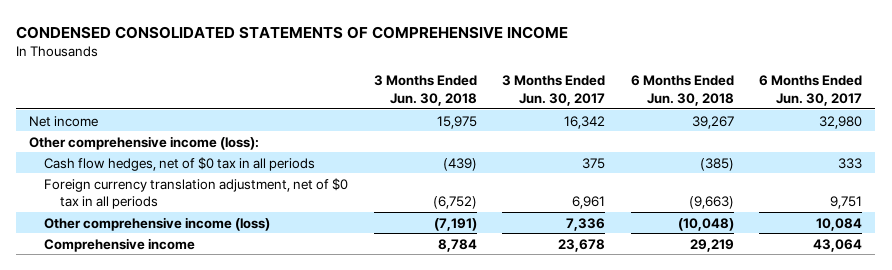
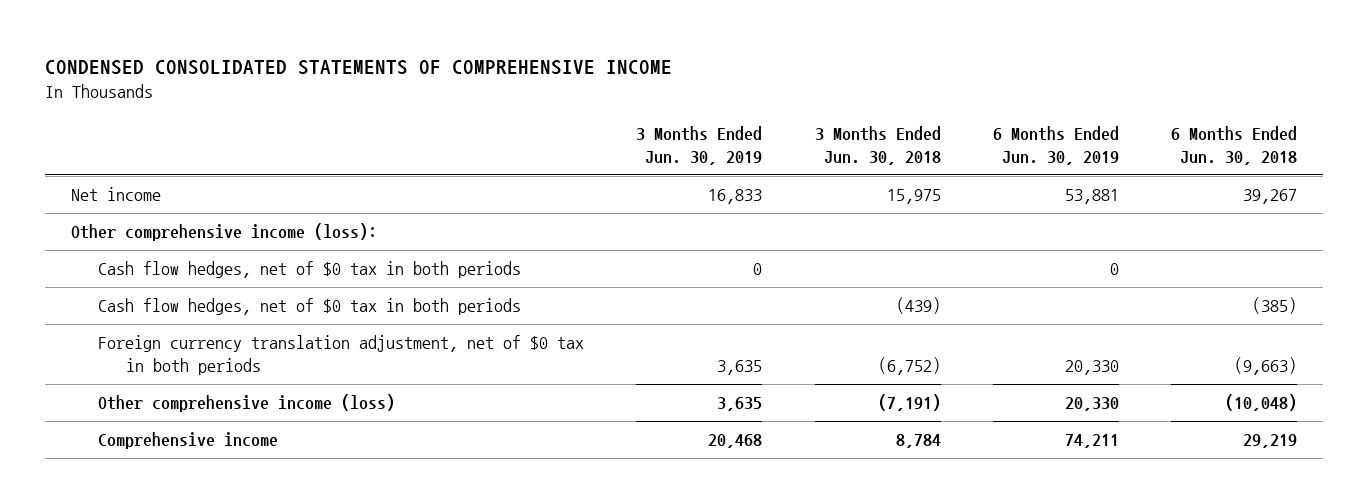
[502,75,606,107] 3 Months Ended Jun. 30, 2017 -> none
[759,75,863,107] 6 Months Ended Jun. 30, 2017 -> none
none -> [636,126,763,166] 3 Months Ended Jun. 30, 2019
none -> [992,126,1119,166] 6 Months Ended Jun. 30, 2019
none -> [98,261,522,279] Cash flow hedges, net of $0 tax in both periods
[44,156,316,171] Cash flow hedges, net of $0 tax in all periods -> [98,298,522,316] Cash flow hedges, net of $0 tax in both periods
[44,177,349,210] Foreign currency translation adjustment, net of $0 tax in all periods -> [98,335,585,376] Foreign currency translation adjustment, net of $0 tax in both periods

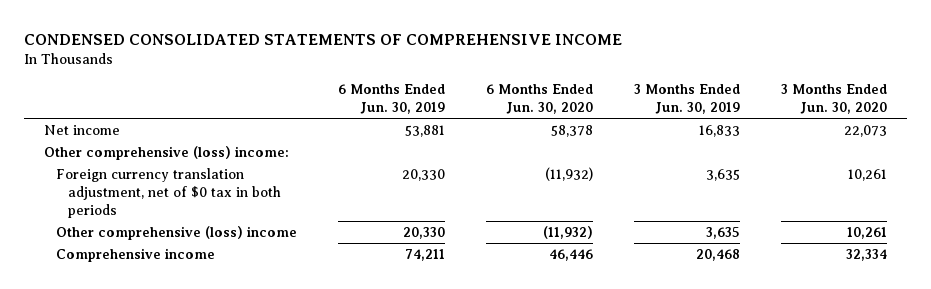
[814,126,941,166] 3 Months Ended Jun. 30, 2018 -> none
[1170,126,1297,166] 6 Months Ended Jun. 30, 2018 -> none
none -> [485,84,593,115] 6 Months Ended Jun. 30, 2020
none -> [780,84,887,115] 3 Months Ended Jun. 30, 2020
[98,261,522,279] Cash flow hedges, net of $0 tax in both periods -> none
[98,298,522,316] Cash flow hedges, net of $0 tax in both periods -> none
[70,223,377,242] Other comprehensive income (loss): -> [43,145,289,160] Other comprehensive (loss) income:
[98,394,396,413] Other comprehensive income (loss) -> [55,225,297,240] Other comprehensive (loss) income

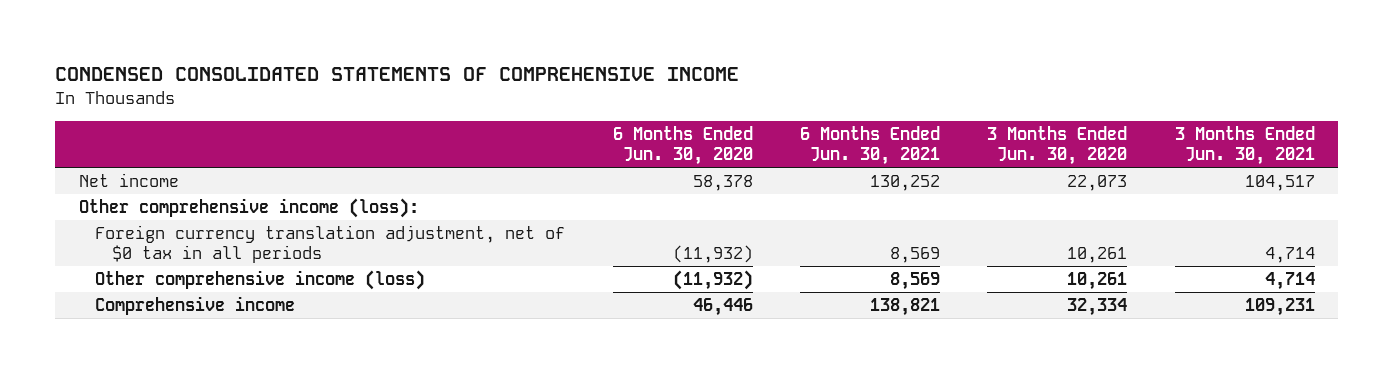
[337,84,445,115] 6 Months Ended Jun. 30, 2019 -> none
[633,84,740,115] 3 Months Ended Jun. 30, 2019 -> none
none -> [800,125,941,165] 6 Months Ended Jun. 30, 2021
none -> [1174,125,1315,165] 3 Months Ended Jun. 30, 2021
[43,145,289,160] Other comprehensive (loss) income: -> [78,198,419,219] Other comprehensive income (loss):
[55,167,281,218] Foreign currency translation adjustment, net of $0 tax in both periods -> [95,225,566,264] Foreign currency translation adjustment, net of $0 tax in all periods
[55,225,297,240] Other comprehensive (loss) income -> [95,270,426,291] Other comprehensive income (loss)

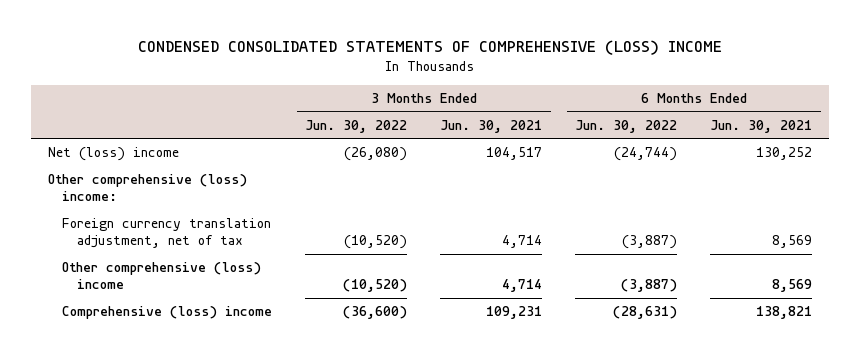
[55,67,740,82] CONDENSED CONSOLIDATED STATEMENTS OF COMPREHENSIVE INCOME -> [137,40,722,56] CONDENSED CONSOLIDATED STATEMENTS OF COMPREHENSIVE (LOSS) INCOME
[612,125,753,165] 6 Months Ended Jun. 30, 2020 -> none
[987,125,1128,165] 3 Months Ended Jun. 30, 2020 -> none
none -> [305,119,408,133] Jun. 30, 2022
none -> [575,119,678,133] Jun. 30, 2022
[78,173,179,188] Net income -> [47,147,179,162] Net (loss) income
[78,198,419,219] Other comprehensive income (loss): -> [47,174,247,202] Other comprehensive (loss) income:
[95,225,566,264] Foreign currency translation adjustment, net of $0 tax in all periods -> [62,218,272,249] Foreign currency translation adjustment, net of tax
[95,270,426,291] Other comprehensive income (loss) -> [62,262,262,290] Other comprehensive (loss) income
[95,296,296,316] Comprehensive income -> [62,306,273,320] Comprehensive (loss) income

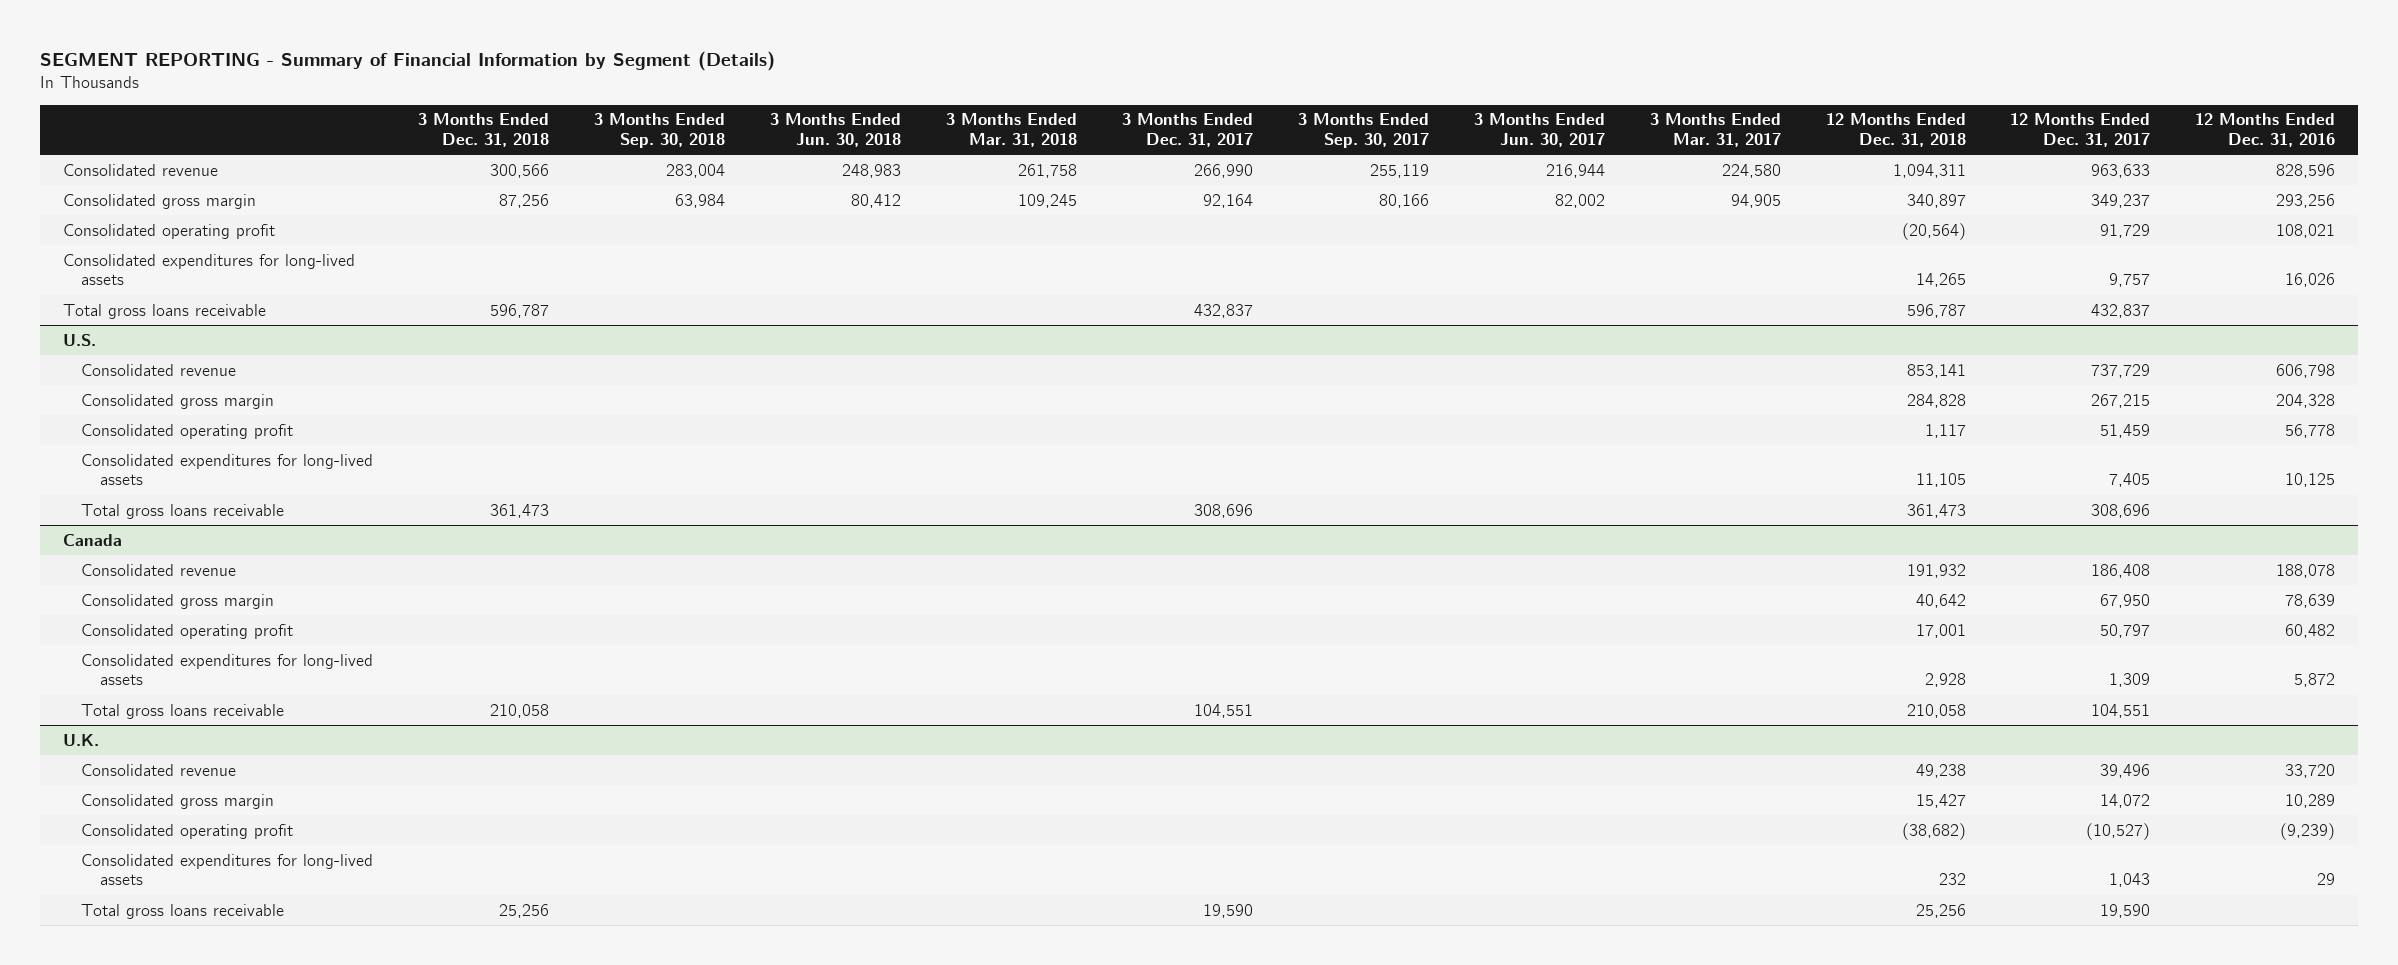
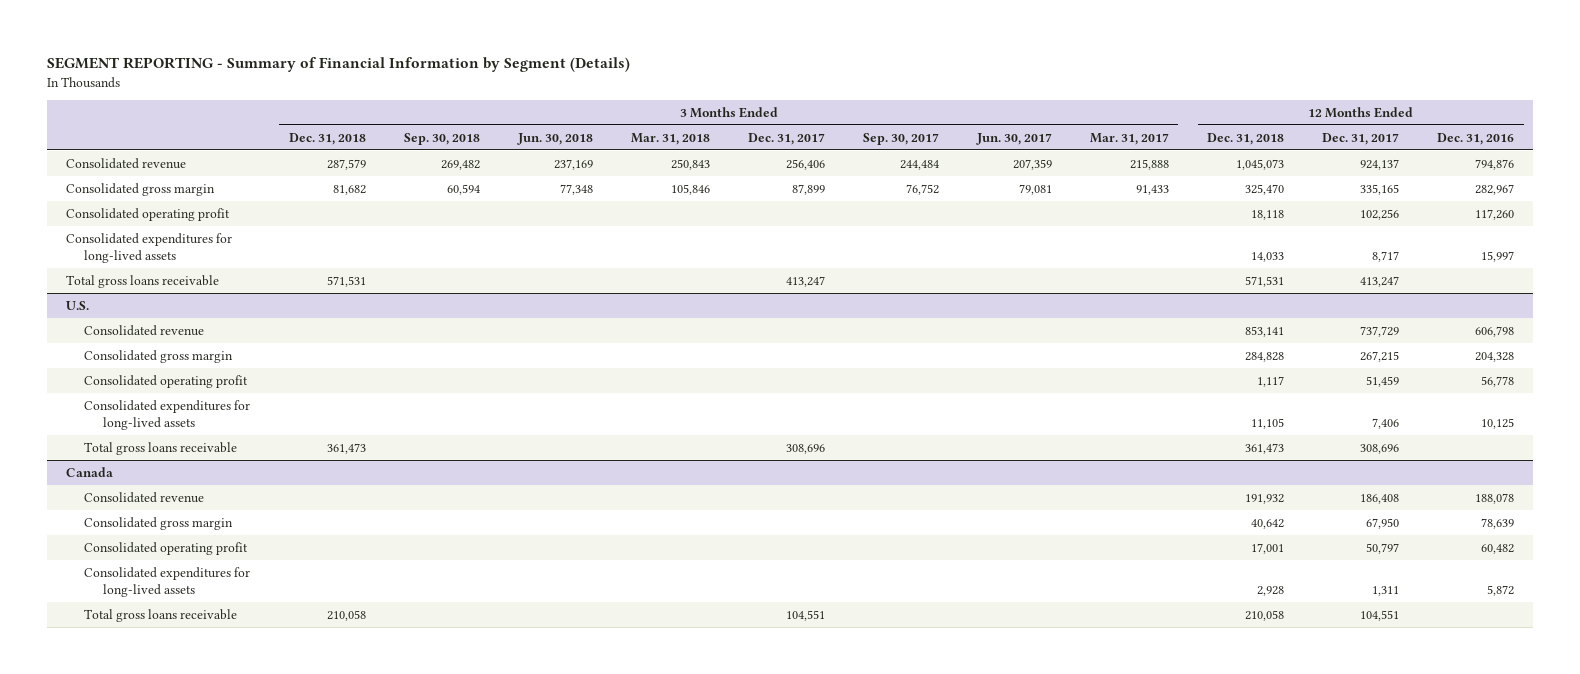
[490,163,550,178] 300,566 -> [326,158,366,170] 287,579
[666,163,726,178] 283,004 -> [440,159,480,170] 269,482
[842,163,902,178] 248,983 -> [553,158,593,170] 237,169
[1017,163,1077,178] 261,758 -> [670,158,710,170] 250,843
[1193,163,1253,178] 266,990 -> [785,158,825,170] 256,406
[1369,163,1429,178] 255,119 -> [899,159,939,170] 244,484
[1545,163,1605,178] 216,944 -> [1012,158,1052,170] 207,359
[1721,163,1781,178] 224,580 -> [1129,158,1169,170] 215,888
[1892,163,1966,178] 1,094,311 -> [1236,158,1285,170] 1,045,073
[2091,163,2151,178] 963,633 -> [1360,158,1400,170] 924,137
[2276,163,2336,178] 828,596 -> [1475,158,1515,170] 794,876
[499,193,550,208] 87,256 -> [332,184,366,195] 81,682
[675,193,726,208] 63,984 -> [446,183,480,195] 60,594
[851,193,902,208] 80,412 -> [559,183,593,195] 77,348
[1017,193,1077,208] 109,245 -> [670,183,710,195] 105,846
[1202,193,1253,208] 92,164 -> [791,183,825,195] 87,899
[1378,193,1429,208] 80,166 -> [905,183,939,195] 76,752
[1554,193,1605,208] 82,002 -> [1018,183,1052,195] 79,081
[1730,193,1781,208] 94,905 -> [1135,184,1169,195] 91,433
[1906,193,1966,208] 340,897 -> [1245,183,1285,195] 325,470
[2091,193,2151,208] 349,237 -> [1360,183,1400,195] 335,165
[2276,193,2336,208] 293,256 -> [1475,183,1515,195] 282,967
[1901,222,1966,240] (20,564) -> [1251,209,1285,220] 18,118
[2100,223,2151,238] 91,729 -> [1360,208,1400,220] 102,256
[2276,223,2336,238] 108,021 -> [1475,208,1515,220] 117,260
[1915,273,1966,288] 14,265 -> [1251,252,1285,263] 14,033
[2109,273,2151,288] 9,757 -> [1372,251,1400,263] 8,717
[2285,273,2336,288] 16,026 -> [1481,251,1515,263] 15,997
[490,303,550,318] 596,787 -> [326,275,366,287] 571,531
[1193,303,1253,318] 432,837 -> [785,275,825,287] 413,247
[1906,303,1966,318] 596,787 -> [1245,275,1285,287] 571,531
[2091,303,2151,318] 432,837 -> [1360,275,1400,287] 413,247
[2109,473,2151,488] 7,405 -> [1372,418,1400,430] 7,406
[2109,673,2151,688] 1,309 -> [1372,586,1400,597] 1,311
[62,733,99,746] U.K. -> none
[81,763,237,776] Consolidated revenue -> none
[81,793,275,809] Consolidated gross margin -> none
[81,823,294,839] Consolidated operating profit -> none
[81,853,374,886] Consolidated expenditures for long-lived assets -> none
[81,903,285,919] Total gross loans receivable -> none

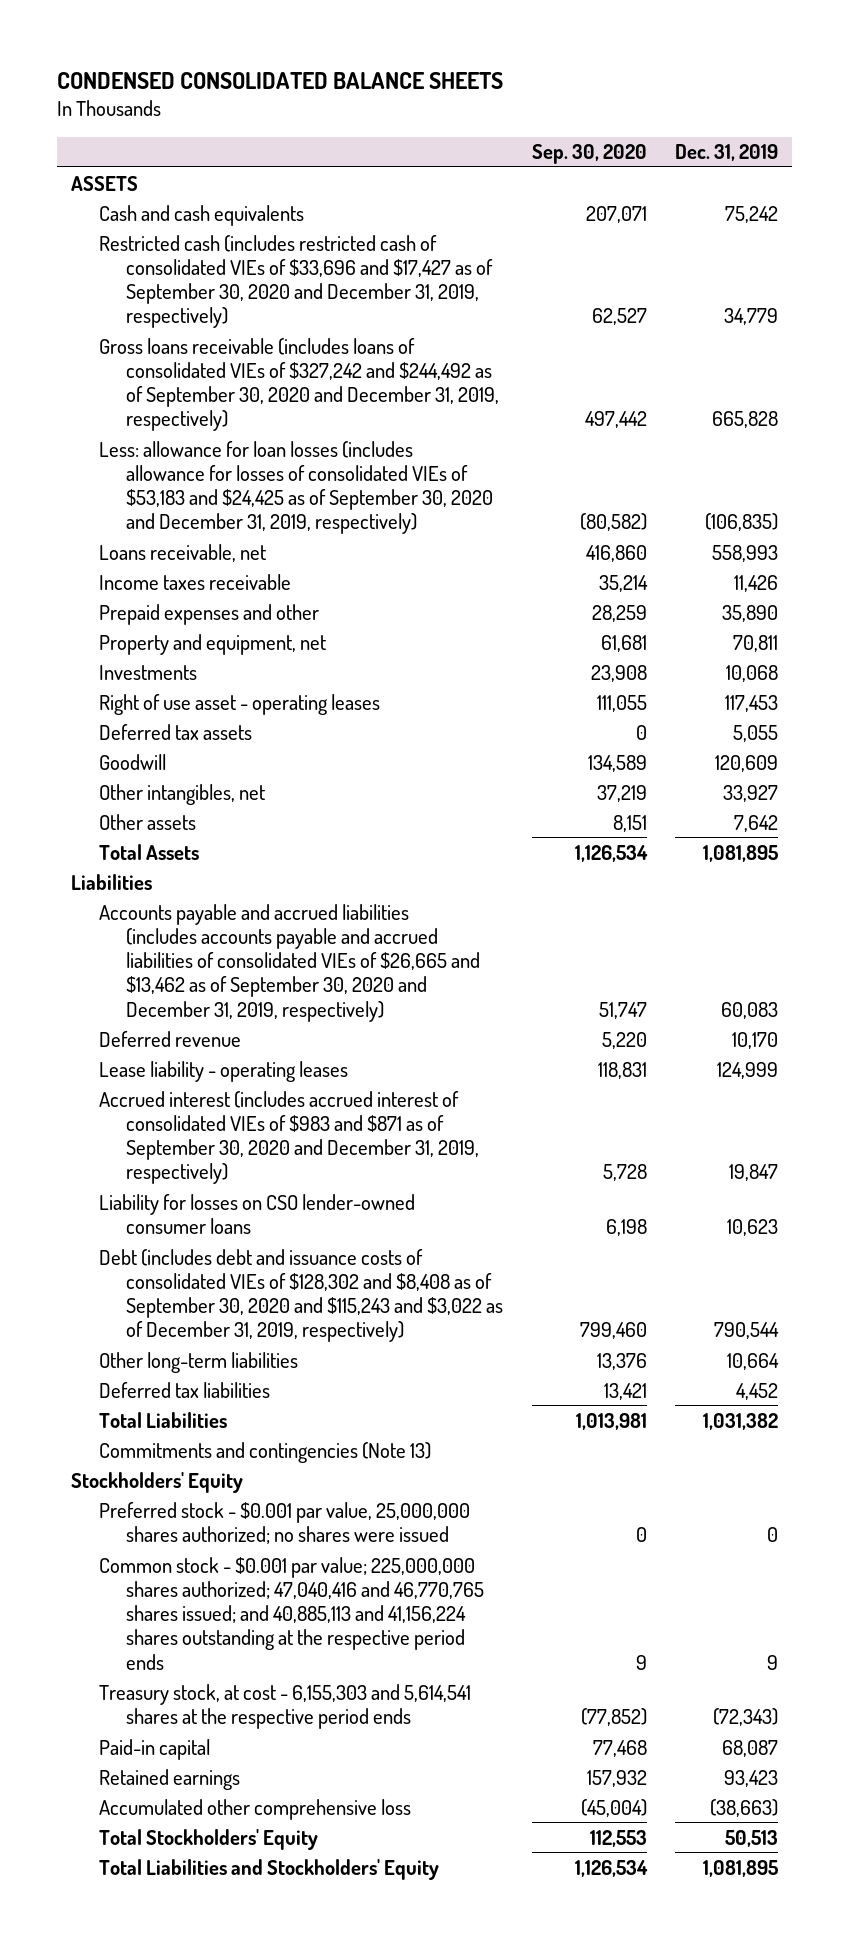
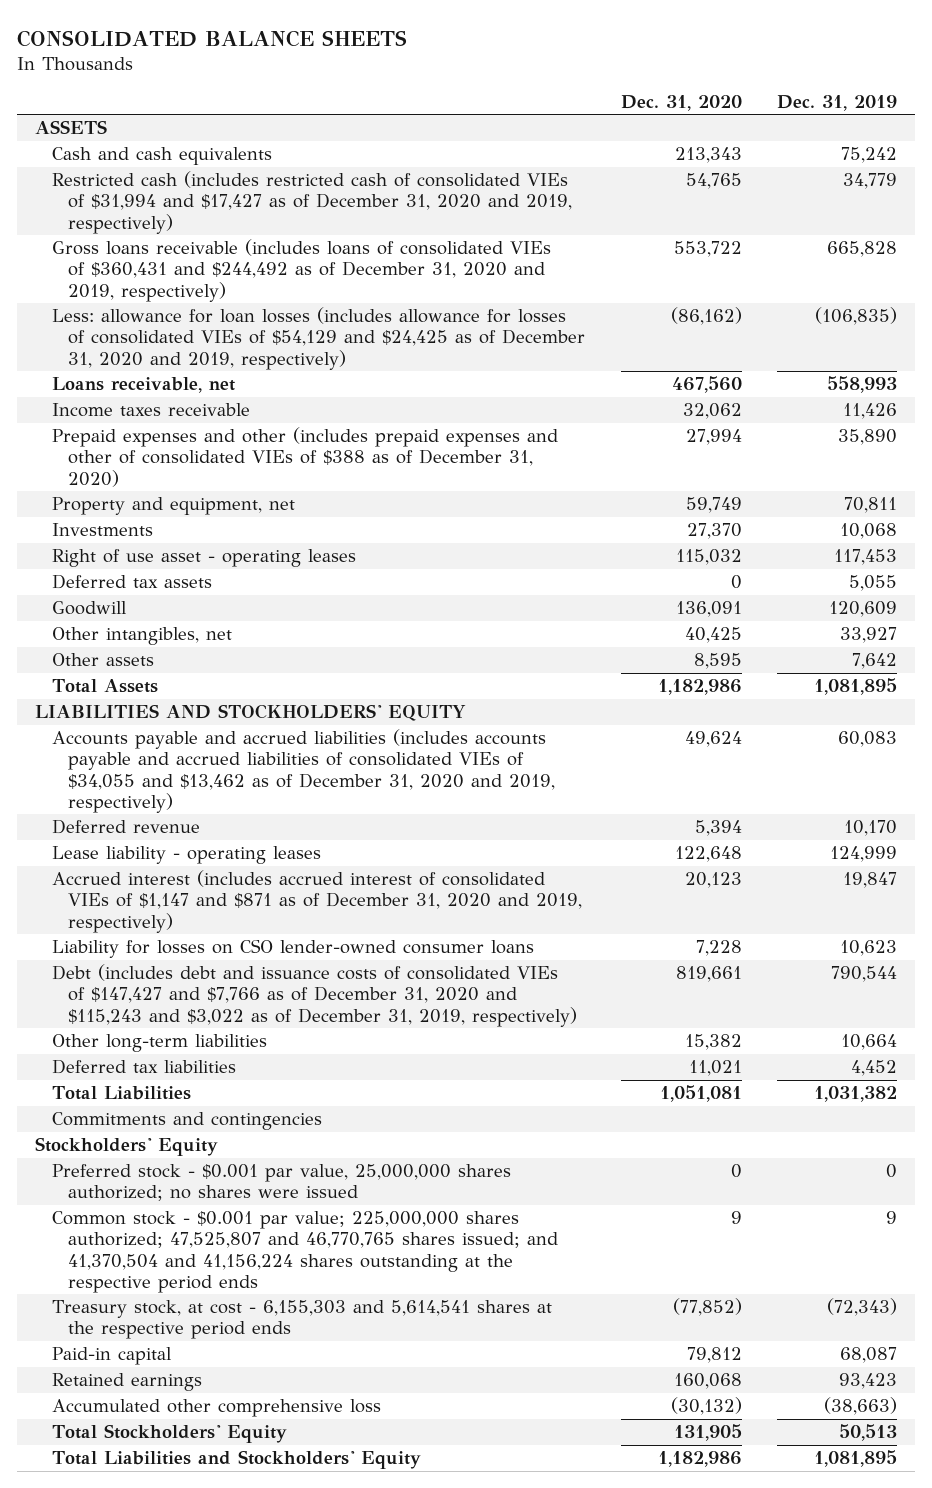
[56,71,503,89] CONDENSED CONSOLIDATED BALANCE SHEETS -> [17,29,408,47] CONSOLIDATED BALANCE SHEETS
[531,144,647,165] Sep. 30, 2020 -> none
none -> [620,94,742,111] Dec. 31, 2020
[98,234,494,329] Restricted cash (includes restricted cash of consolidated VIEs of $33,696 and $17,427 as of September 30, 2020 and December 31, 2019, respectively) -> [51,171,573,234] Restricted cash (includes restricted cash of consolidated VIEs of $31,994 and $17,427 as of December 31, 2020 and 2019, respectively)
[98,337,500,432] Gross loans receivable (includes loans of consolidated VIEs of $327,242 and $244,492 as of September 30, 2020 and December 31, 2019, respectively) -> [51,239,551,302] Gross loans receivable (includes loans of consolidated VIEs of $360,431 and $244,492 as of December 31, 2020 and 2019, respectively)
[98,440,494,535] Less: allowance for loan losses (includes allowance for losses of consolidated VIEs of $53,183 and $24,425 as of September 30, 2020 and December 31, 2019, respectively) -> [51,307,586,370] Less: allowance for loan losses (includes allowance for losses of consolidated VIEs of $54,129 and $24,425 as of December 31, 2020 and 2019, respectively)
[98,603,319,625] Prepaid expenses and other -> [51,427,558,487] Prepaid expenses and other (includes prepaid expenses and other of consolidated VIEs of $388 as of December 31, 2020)
[71,873,153,890] Liabilities -> none
none -> [34,704,466,722] LIABILITIES AND STOCKHOLDERS' EQUITY
[98,903,481,1022] Accounts payable and accrued liabilities (includes accounts payable and accrued liabilities of consolidated VIEs of $26,665 and $13,462 as of September 30, 2020 and December 31, 2019, respectively) -> [51,729,556,813] Accounts payable and accrued liabilities (includes accounts payable and accrued liabilities of consolidated VIEs of $34,055 and $13,462 as of December 31, 2020 and 2019, respectively)
[98,1090,480,1185] Accrued interest (includes accrued interest of consolidated VIEs of $983 and $871 as of September 30, 2020 and December 31, 2019, respectively) -> [51,870,583,933] Accrued interest (includes accrued interest of consolidated VIEs of $1,147 and $871 as of December 31, 2020 and 2019, respectively)
[98,1248,504,1343] Debt (includes debt and issuance costs of consolidated VIEs of $128,302 and $8,408 as of September 30, 2020 and $115,243 and $3,022 as of December 31, 2019, respectively) -> [51,964,578,1027] Debt (includes debt and issuance costs of consolidated VIEs of $147,427 and $7,766 as of December 31, 2020 and $115,243 and $3,022 as of December 31, 2019, respectively)
[98,1441,431,1463] Commitments and contingencies (Note 13) -> [51,1112,322,1131] Commitments and contingencies
[98,1556,485,1670] Common stock - $0.001 par value; 225,000,000 shares authorized; 47,040,416 and 46,770,765 shares issued; and 40,885,113 and 41,156,224 shares outstanding at the respective period ends -> [51,1211,559,1293] Common stock - $0.001 par value; 225,000,000 shares authorized; 47,525,807 and 46,770,765 shares issued; and 41,370,504 and 41,156,224 shares outstanding at the respective period ends

